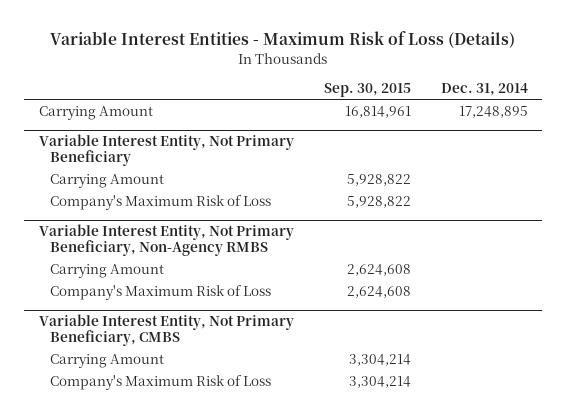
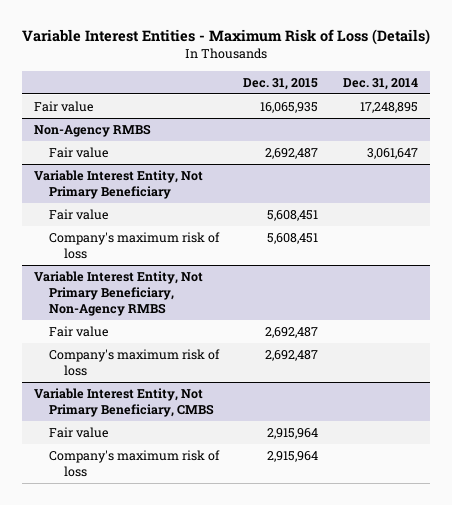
[323,83,411,98] Sep. 30, 2015 -> none
none -> [243,77,319,90] Dec. 31, 2015
[39,105,154,120] Carrying Amount -> [34,100,94,112] Fair value
none -> [34,123,152,137] Non-Agency RMBS
none -> [48,146,108,158] Fair value
[49,173,164,188] Carrying Amount -> [48,208,108,220] Fair value
[49,194,271,210] Company's Maximum Risk of Loss -> [48,231,220,259] Company's maximum risk of loss
[49,263,164,278] Carrying Amount -> [48,325,108,337] Fair value
[49,284,271,300] Company's Maximum Risk of Loss -> [48,348,220,376] Company's maximum risk of loss
[49,353,164,368] Carrying Amount -> [48,426,108,438] Fair value
[49,374,271,390] Company's Maximum Risk of Loss -> [48,449,220,477] Company's maximum risk of loss

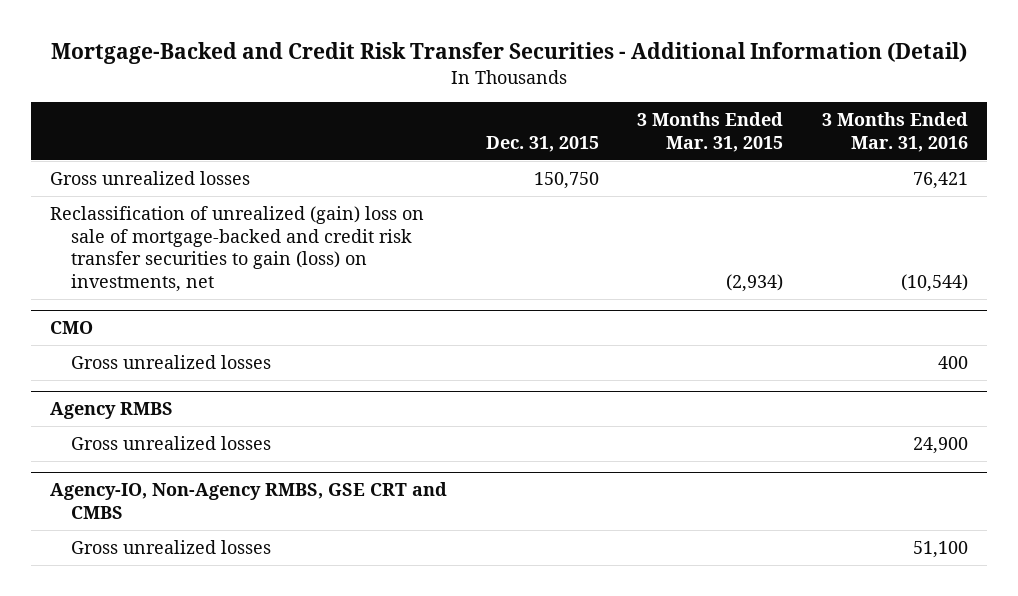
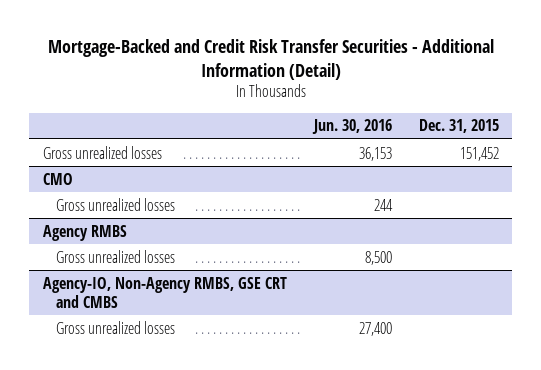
[637,112,784,152] 3 Months Ended Mar. 31, 2015 -> none
[821,112,968,152] 3 Months Ended Mar. 31, 2016 -> none
none -> [311,119,392,135] Jun. 30, 2016
[50,206,425,293] Reclassification of unrealized (gain) loss on sale of mortgage-backed and credit risk transfer securities to gain (loss) on investments, net -> none
[533,172,599,190] 150,750 -> [459,146,499,161] 151,452

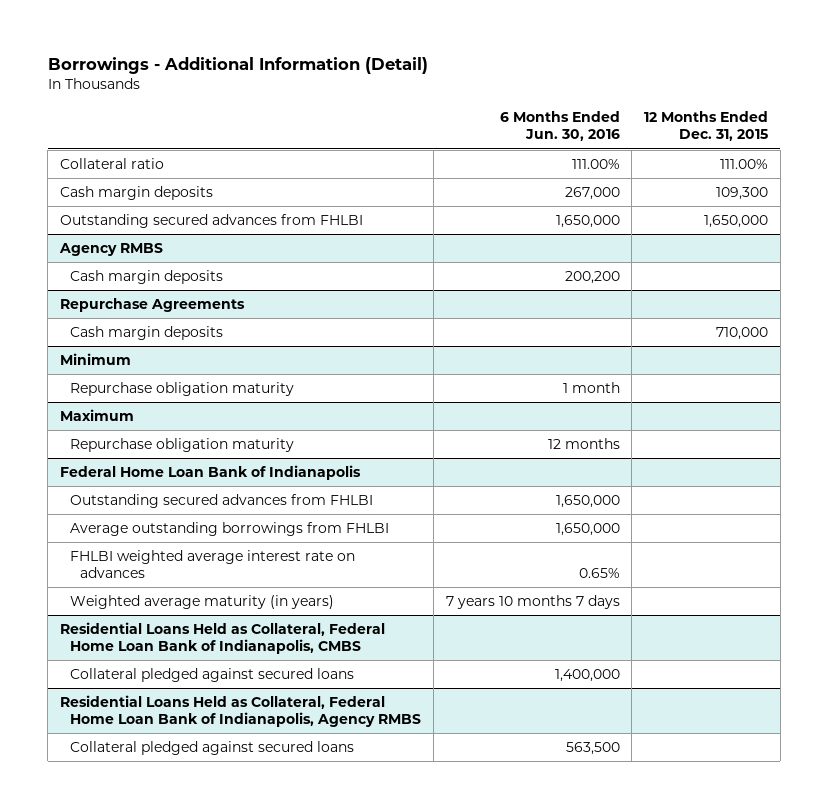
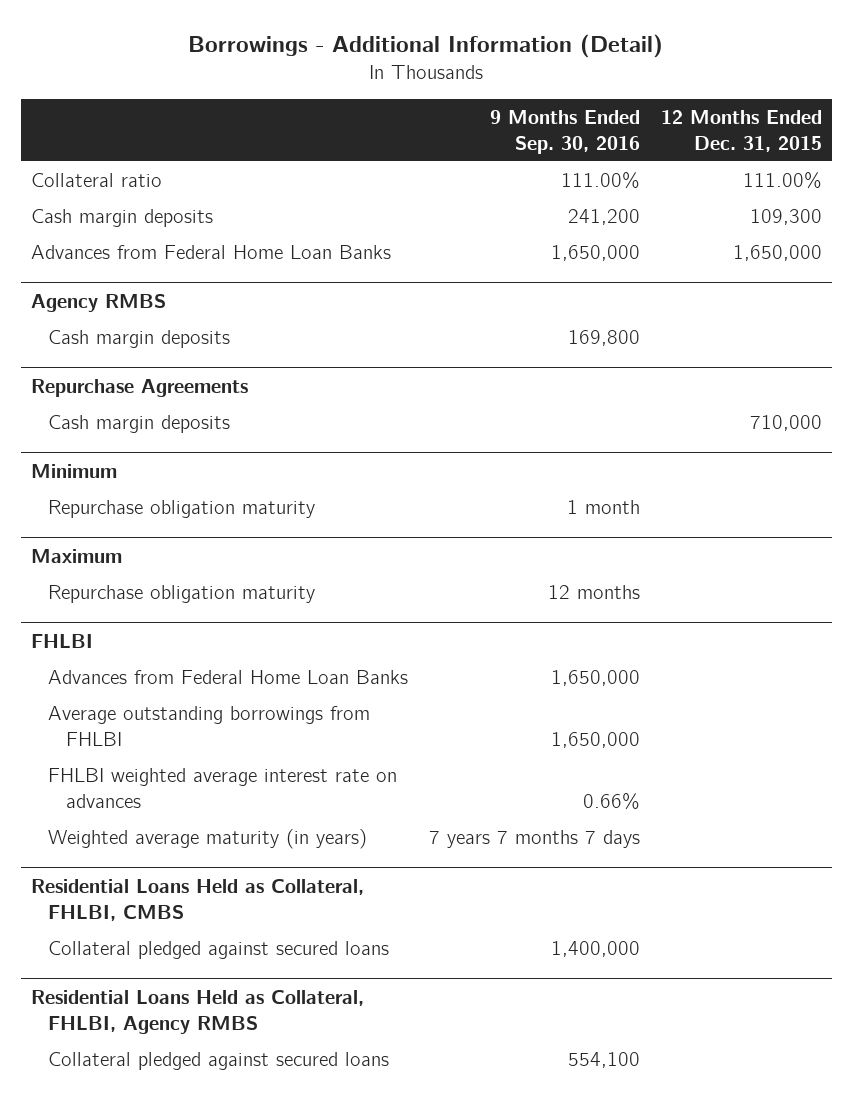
[499,111,620,142] 6 Months Ended Jun. 30, 2016 -> none
none -> [490,109,641,154] 9 Months Ended Sep. 30, 2016
[60,214,364,229] Outstanding secured advances from FHLBI -> [30,244,391,259] Advances from Federal Home Loan Banks
[60,465,362,481] Federal Home Loan Bank of Indianapolis -> [30,633,93,648] FHLBI
[70,494,374,509] Outstanding secured advances from FHLBI -> [48,669,409,684] Advances from Federal Home Loan Banks
[60,622,386,655] Residential Loans Held as Collateral, Federal Home Loan Bank of Indianapolis, CMBS -> [30,878,364,921] Residential Loans Held as Collateral, FHLBI, CMBS
[60,695,422,728] Residential Loans Held as Collateral, Federal Home Loan Bank of Indianapolis, Agency RMBS -> [30,989,364,1034] Residential Loans Held as Collateral, FHLBI, Agency RMBS

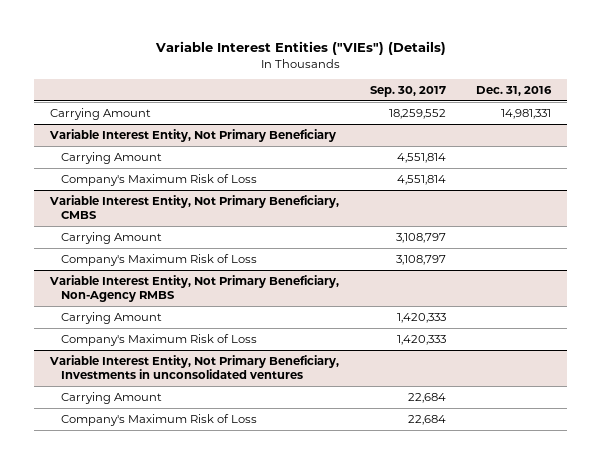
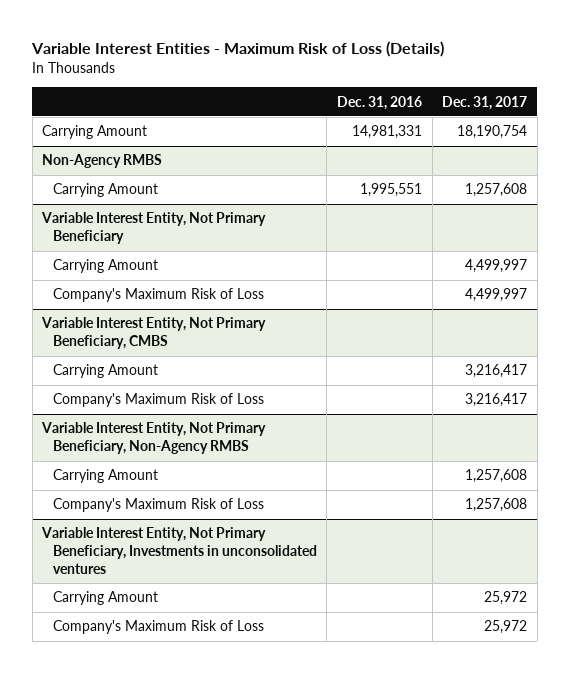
[154,41,446,56] Variable Interest Entities ("VIEs") (Details) -> [31,41,445,58] Variable Interest Entities - Maximum Risk of Loss (Details)
[369,85,446,97] Sep. 30, 2017 -> none
none -> [442,95,528,110] Dec. 31, 2017
none -> [42,154,163,169] Non-Agency RMBS
none -> [52,183,158,198] Carrying Amount

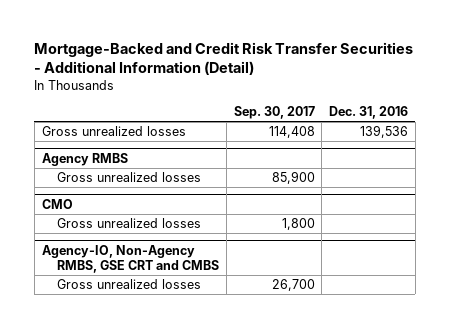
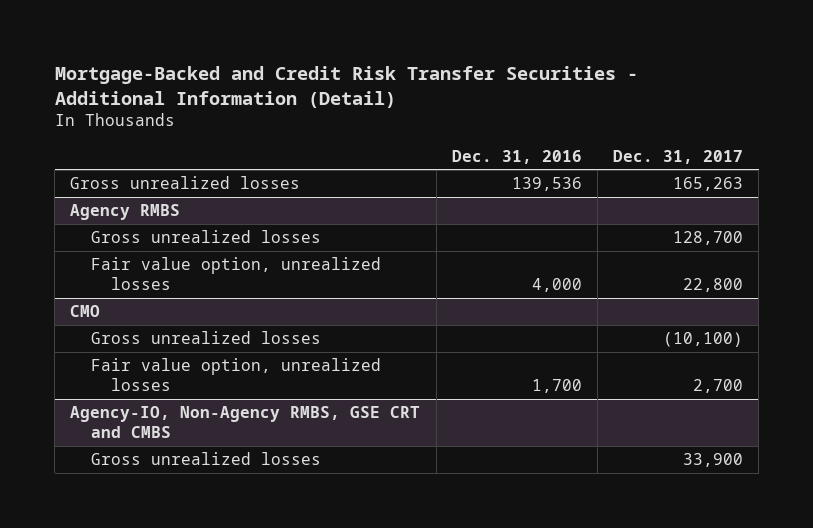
[233,106,315,120] Sep. 30, 2017 -> none
none -> [612,149,743,164] Dec. 31, 2017
none -> [90,257,381,291] Fair value option, unrealized losses
none -> [90,358,381,392] Fair value option, unrealized losses

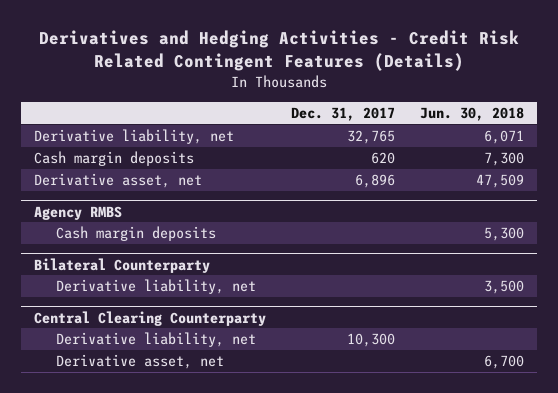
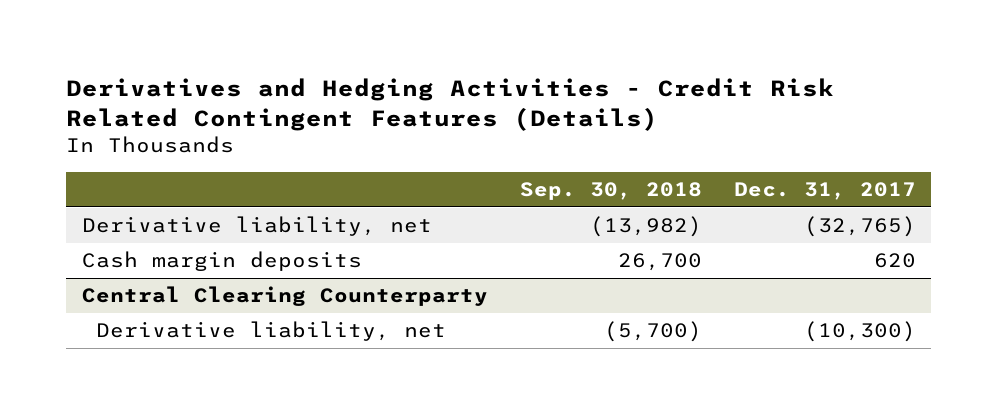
[420,107,525,122] Jun. 30, 2018 -> none
none -> [519,181,702,200] Sep. 30, 2018
[347,130,396,145] 32,765 -> [803,216,916,238] (32,765)
[33,173,202,189] Derivative asset, net -> none
[33,205,122,220] Agency RMBS -> none
[55,226,216,242] Cash margin deposits -> none
[33,257,210,273] Bilateral Counterparty -> none
[55,279,256,295] Derivative liability, net -> none
[55,354,224,370] Derivative asset, net -> none
[347,333,396,348] 10,300 -> [803,321,916,343] (10,300)

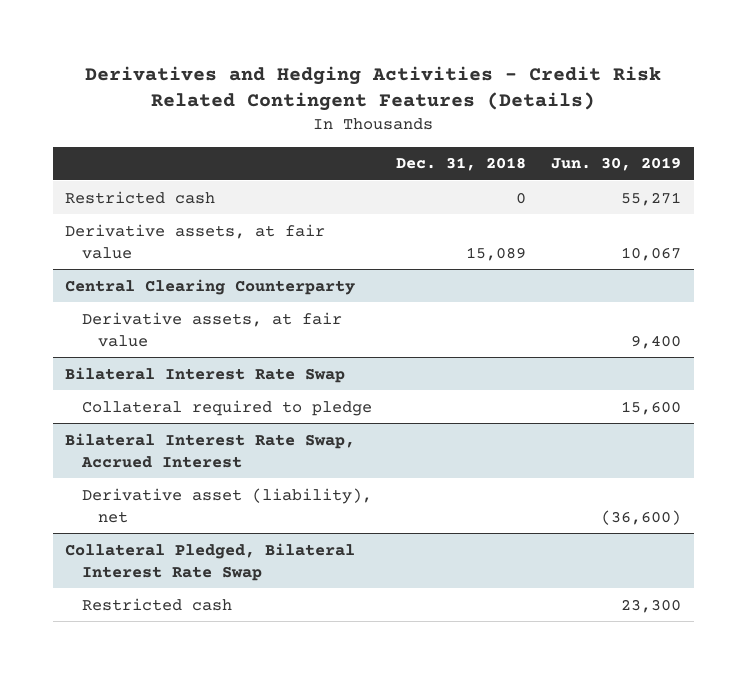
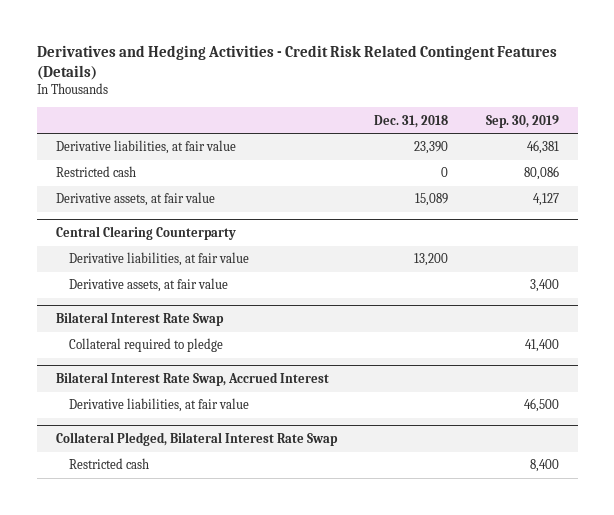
[551,157,682,172] Jun. 30, 2019 -> none
none -> [485,114,559,128] Sep. 30, 2019
none -> [55,140,236,155] Derivative liabilities, at fair value
none -> [68,252,249,267] Derivative liabilities, at fair value
[81,487,372,523] Derivative asset (liability), net -> none
none -> [68,398,249,413] Derivative liabilities, at fair value

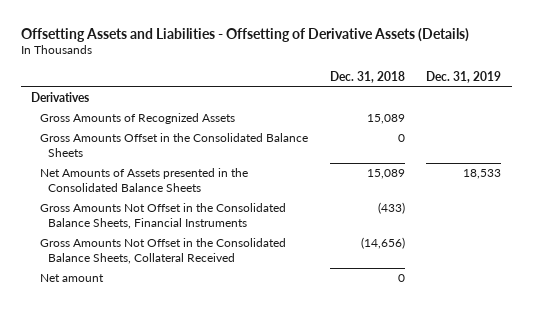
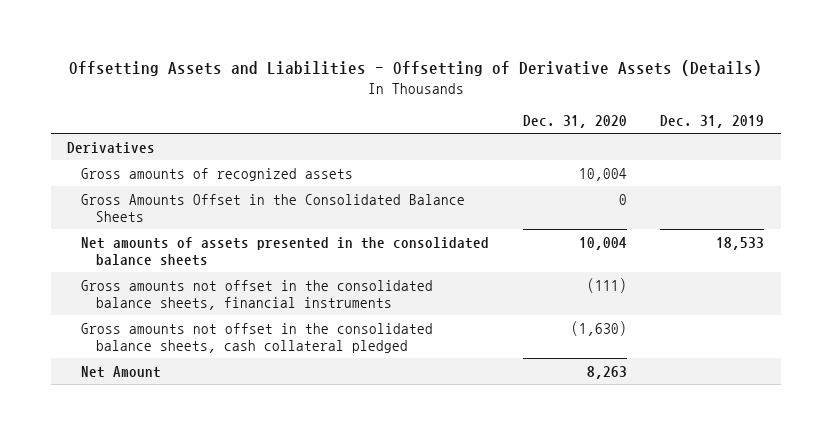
[329,70,405,83] Dec. 31, 2018 -> none
none -> [522,115,627,129] Dec. 31, 2020
[39,113,235,125] Gross Amounts of Recognized Assets -> [81,167,354,181] Gross amounts of recognized assets
[39,168,248,193] Net Amounts of Assets presented in the Consolidated Balance Sheets -> [81,236,490,266] Net amounts of assets presented in the consolidated balance sheets
[39,203,286,230] Gross Amounts Not Offset in the Consolidated Balance Sheets, Financial Instruments -> [81,279,434,310] Gross amounts not offset in the consolidated balance sheets, financial instruments
[39,238,286,265] Gross Amounts Not Offset in the Consolidated Balance Sheets, Collateral Received -> [81,322,434,353] Gross amounts not offset in the consolidated balance sheets, cash collateral pledged
[39,274,104,283] Net amount -> [81,365,162,378] Net Amount

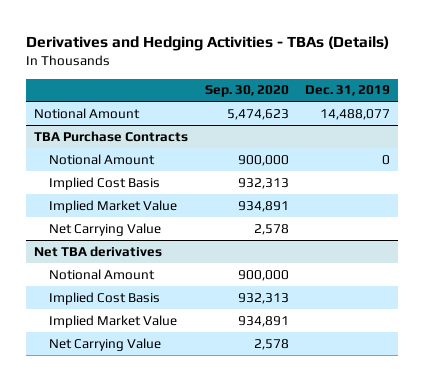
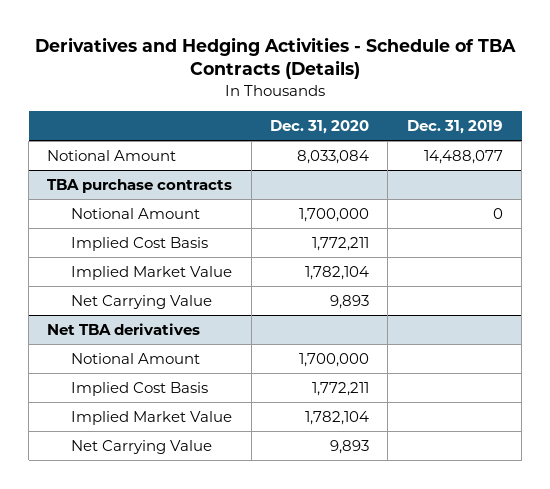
[25,35,389,51] Derivatives and Hedging Activities - TBAs (Details) -> [35,36,517,80] Derivatives and Hedging Activities - Schedule of TBA Contracts (Details)
[204,85,289,98] Sep. 30, 2020 -> none
none -> [270,119,370,134] Dec. 31, 2020
[34,130,189,142] TBA Purchase Contracts -> [47,178,233,193] TBA purchase contracts

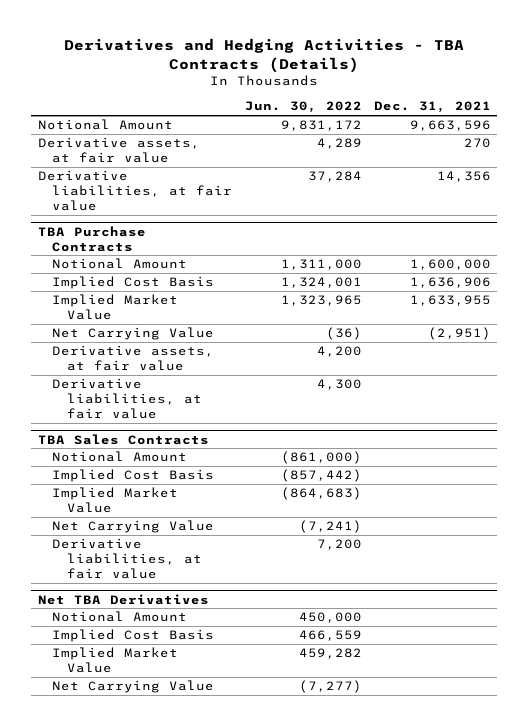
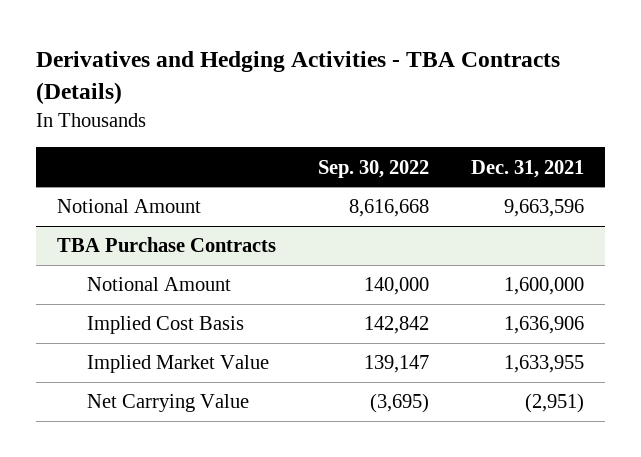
[244,101,362,114] Jun. 30, 2022 -> none
none -> [317,159,429,178] Sep. 30, 2022
[37,137,200,164] Derivative assets, at fair value -> none
[37,170,233,212] Derivative liabilities, at fair value -> none
[52,345,215,372] Derivative assets, at fair value -> none
[52,378,202,420] Derivative liabilities, at fair value -> none
[37,433,209,445] TBA Sales Contracts -> none
[52,451,188,463] Notional Amount -> none
[52,469,215,483] Implied Cost Basis -> none
[52,487,179,514] Implied Market Value -> none
[52,520,215,534] Net Carrying Value -> none
[52,538,202,580] Derivative liabilities, at fair value -> none
[37,593,209,605] Net TBA Derivatives -> none
[52,611,188,623] Notional Amount -> none
[52,629,215,643] Implied Cost Basis -> none
[52,647,179,674] Implied Market Value -> none
[52,680,215,694] Net Carrying Value -> none

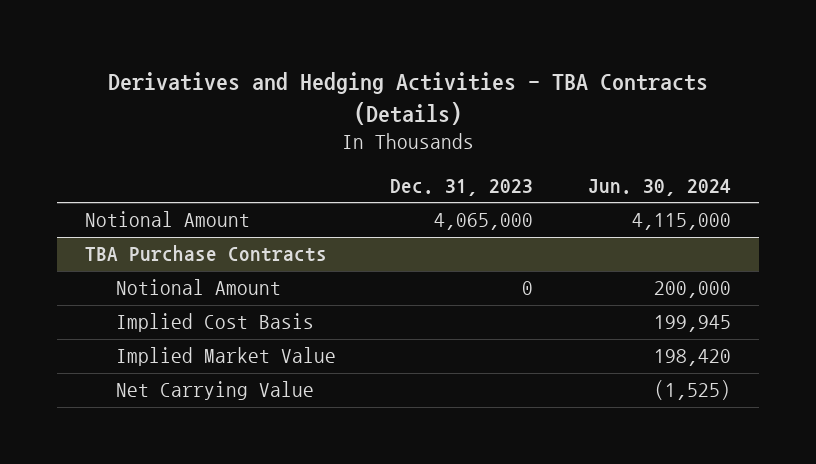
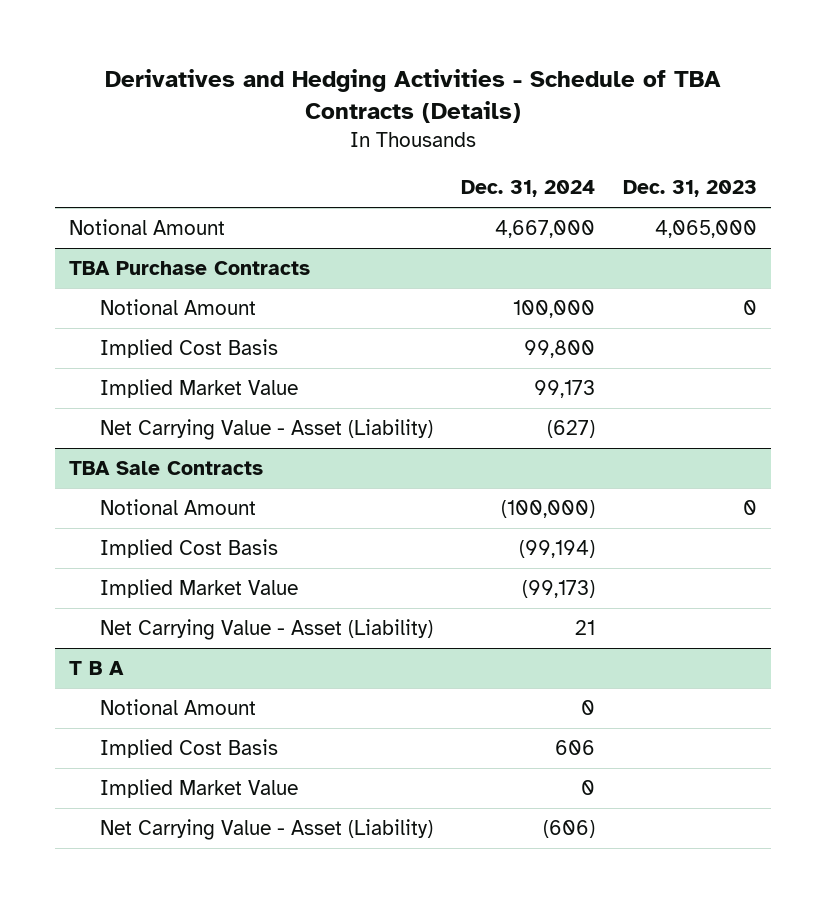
[108,71,709,125] Derivatives and Hedging Activities - TBA Contracts (Details) -> [104,68,721,123] Derivatives and Hedging Activities - Schedule of TBA Contracts (Details)
[588,178,732,196] Jun. 30, 2024 -> none
none -> [461,180,596,198] Dec. 31, 2024
[115,381,314,401] Net Carrying Value -> [100,418,434,440] Net Carrying Value - Asset (Liability)
none -> [68,460,263,475] TBA Sale Contracts
none -> [100,498,257,515] Notional Amount
none -> [100,538,279,558] Implied Cost Basis
none -> [100,578,299,598] Implied Market Value
none -> [100,618,434,640] Net Carrying Value - Asset (Liability)
none -> [68,660,124,675] T B A
none -> [100,698,257,715] Notional Amount
none -> [100,738,279,758] Implied Cost Basis
none -> [100,778,299,798] Implied Market Value
none -> [100,818,434,840] Net Carrying Value - Asset (Liability)

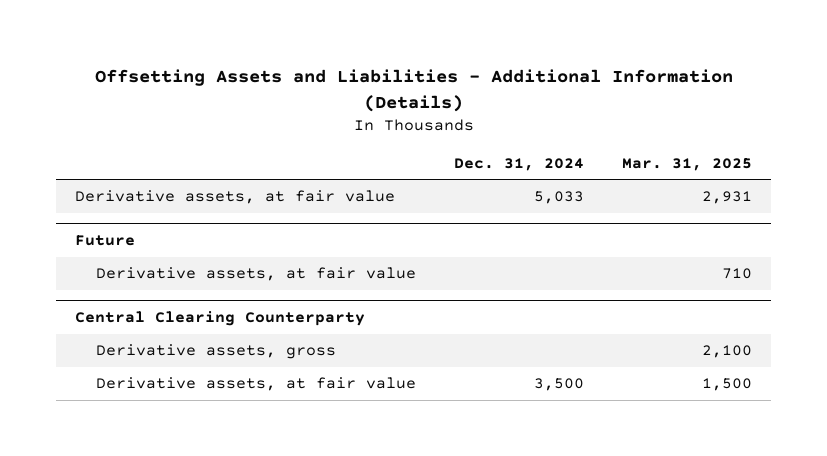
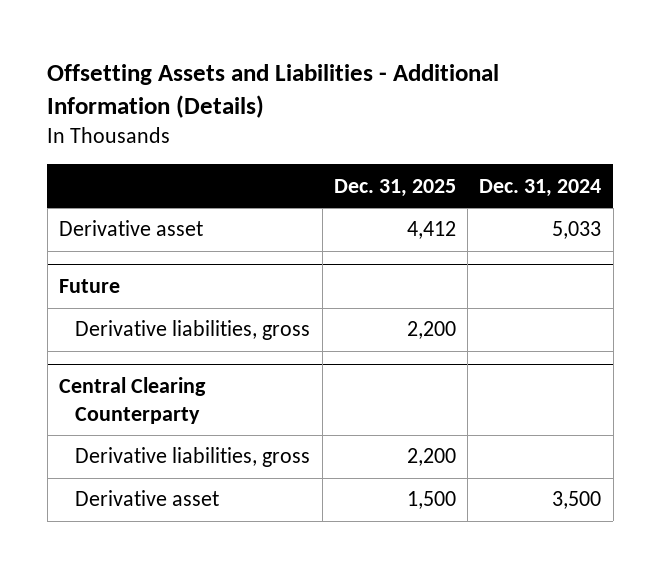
[622,157,753,171] Mar. 31, 2025 -> none
none -> [333,178,456,197] Dec. 31, 2025
[75,190,396,205] Derivative assets, at fair value -> [58,220,203,237] Derivative asset
[95,267,416,282] Derivative assets, at fair value -> none
none -> [75,320,311,341] Derivative liabilities, gross
[95,344,336,360] Derivative assets, gross -> [75,447,311,468] Derivative liabilities, gross
[95,377,416,392] Derivative assets, at fair value -> [75,490,220,507] Derivative asset

